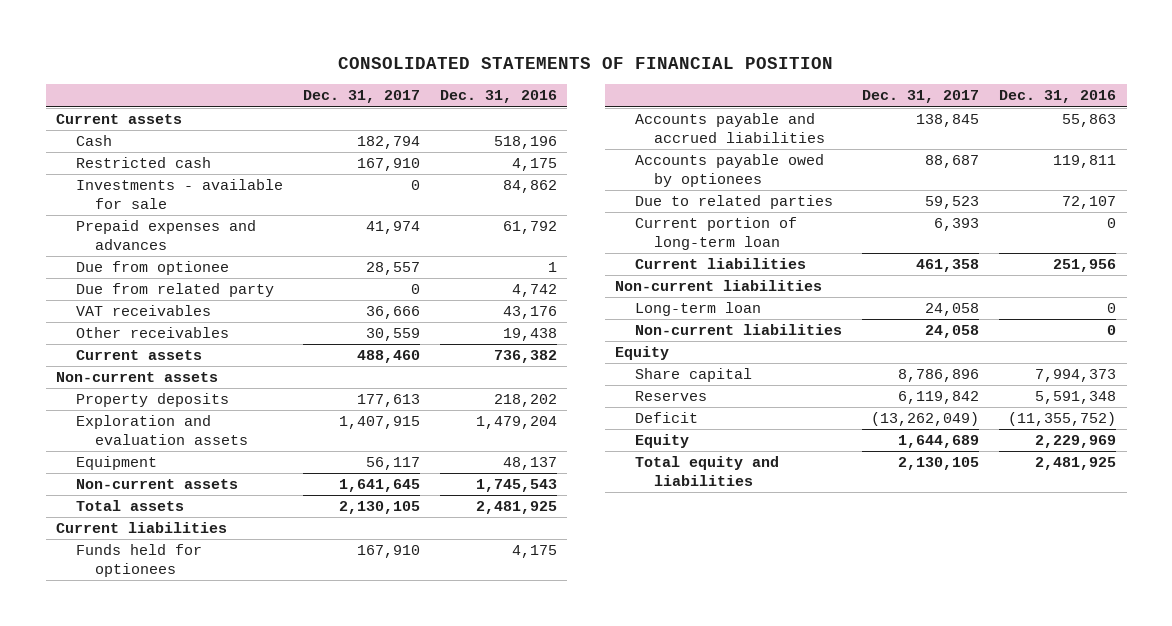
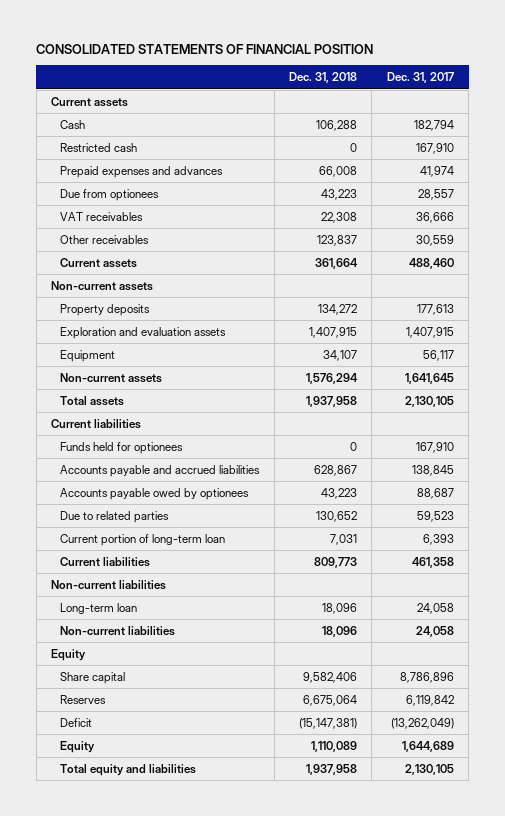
[440,90,558,104] Dec. 31, 2016 -> none
none -> [288,72,357,84] Dec. 31, 2018
[75,179,283,209] Investments - available for sale -> none
[75,283,274,298] Due from related party -> none
[75,261,229,276] Due from optionee -> [60,188,160,201] Due from optionees

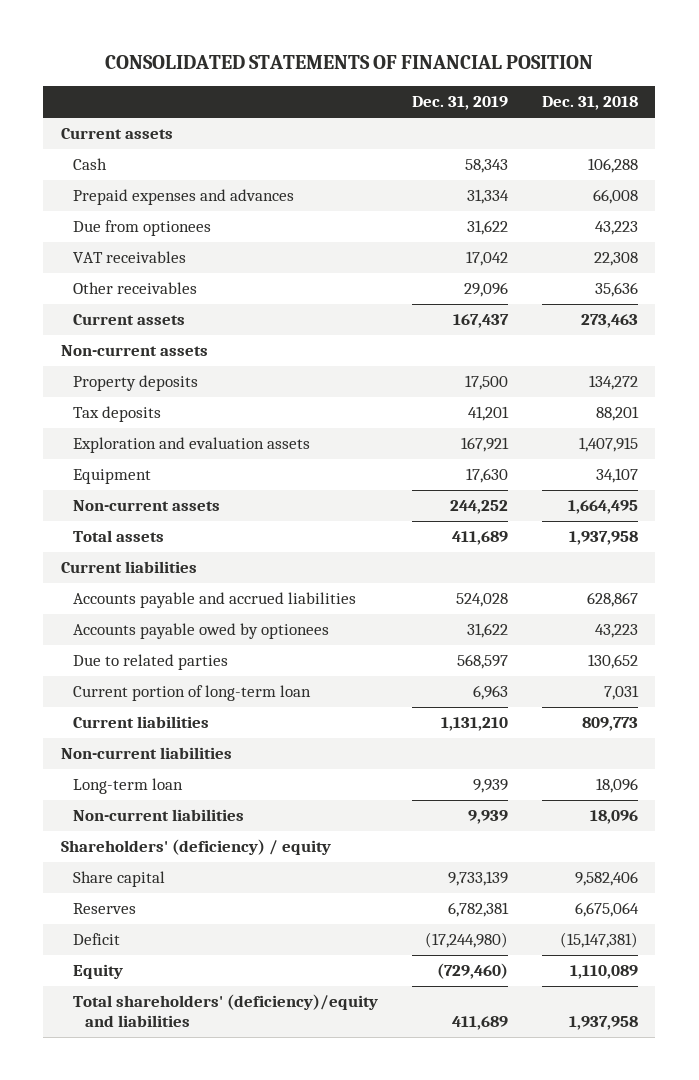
[386,72,454,84] Dec. 31, 2017 -> none
none -> [411,96,508,111] Dec. 31, 2019
[60,142,138,152] Restricted cash -> none
[316,234,357,246] 123,837 -> [595,282,639,298] 35,636
[314,257,358,269] 361,664 -> [581,314,639,329] 273,463
none -> [72,406,161,423] Tax deposits
[305,372,358,384] 1,576,294 -> [568,500,639,515] 1,664,495
[60,441,184,454] Funds held for optionees -> none
[51,648,87,661] Equity -> [60,839,331,856] Shareholders' (deficiency) / equity
[60,763,197,776] Total equity and liabilities -> [72,994,378,1028] Total shareholders' (deficiency)/equity and liabilities

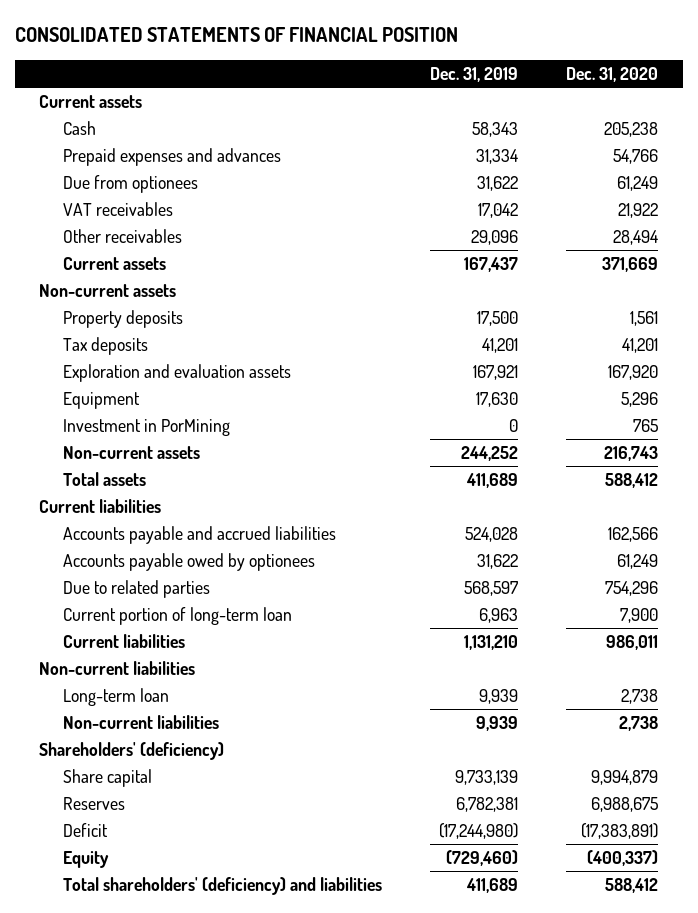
[542,96,639,111] Dec. 31, 2018 -> none
none -> [566,66,659,82] Dec. 31, 2020
none -> [62,419,230,437] Investment in PorMining
[60,839,331,856] Shareholders' (deficiency) / equity -> [39,742,225,761] Shareholders' (deficiency)
[72,994,378,1028] Total shareholders' (deficiency)/equity and liabilities -> [62,877,382,896] Total shareholders' (deficiency) and liabilities

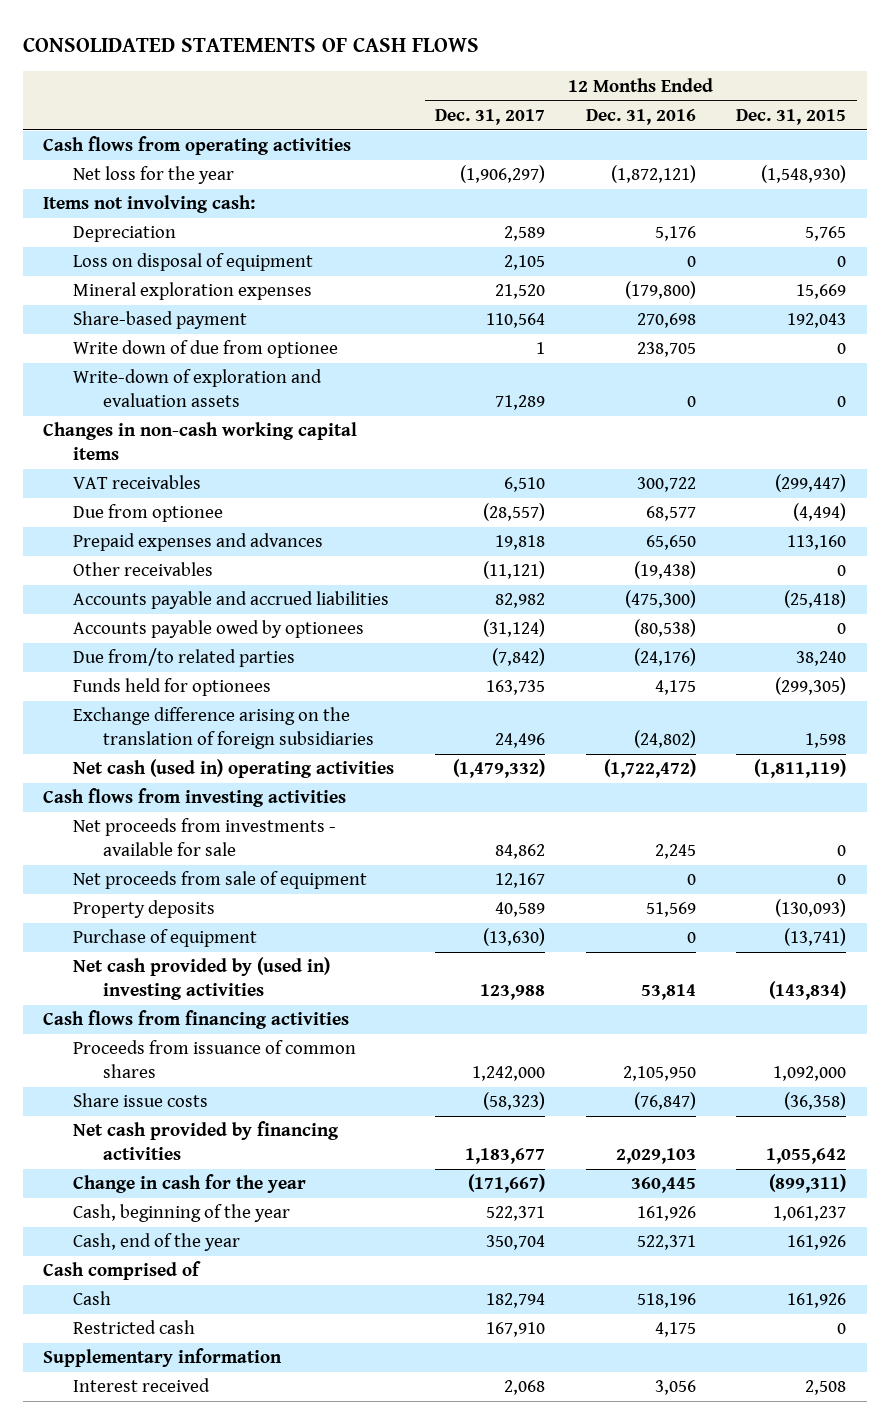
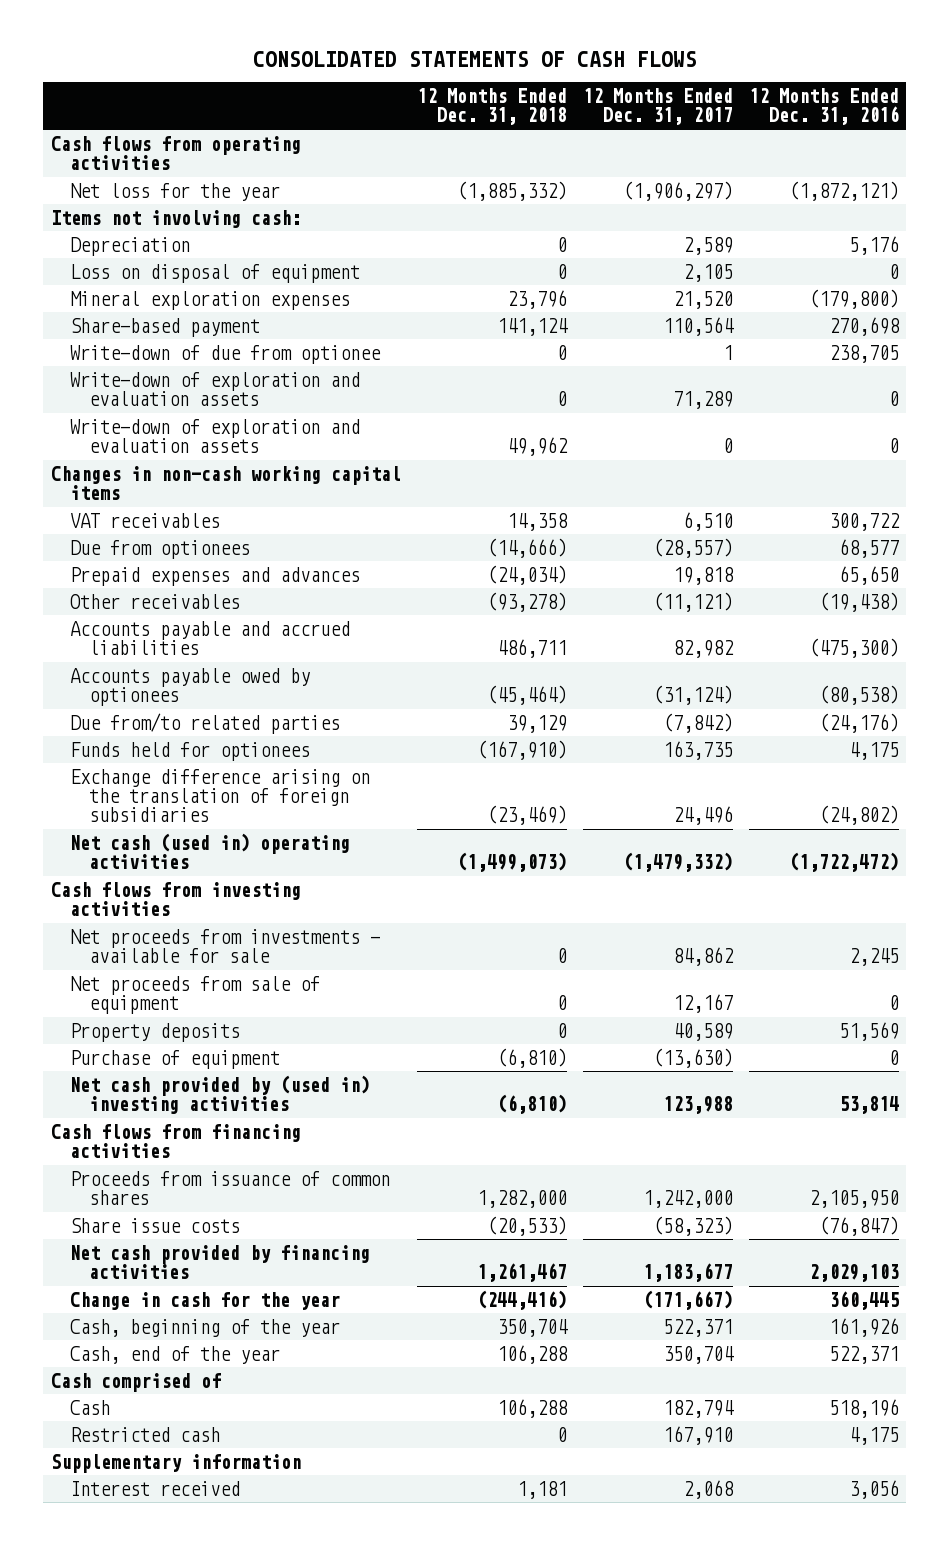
[736,108,847,125] Dec. 31, 2015 -> none
none -> [417,88,568,126] 12 Months Ended Dec. 31, 2018
[73,340,339,359] Write down of due from optionee -> [70,344,382,364] Write-down of due from optionee
none -> [70,418,361,454] Write-down of exploration and evaluation assets
[73,504,224,523] Due from optionee -> [70,539,251,559] Due from optionees

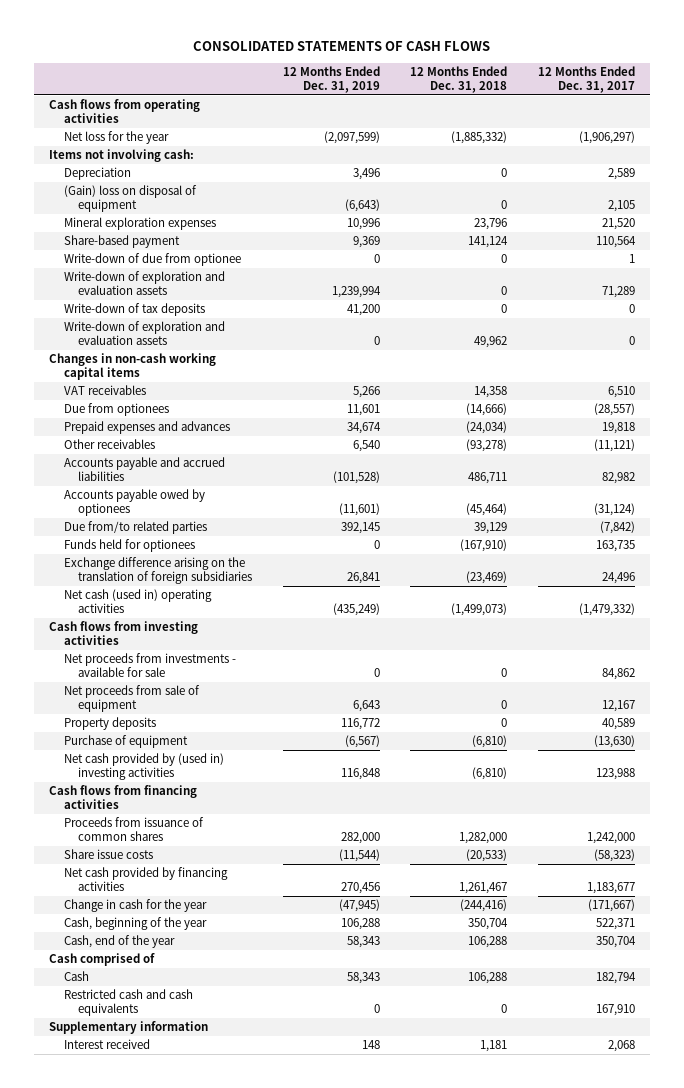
[748,88,899,126] 12 Months Ended Dec. 31, 2016 -> none
none -> [282,65,380,93] 12 Months Ended Dec. 31, 2019
[70,263,361,283] Loss on disposal of equipment -> [63,185,197,213] (Gain) loss on disposal of equipment
none -> [63,303,205,317] Write-down of tax deposits
[70,1426,221,1442] Restricted cash -> [63,989,193,1017] Restricted cash and cash equivalents

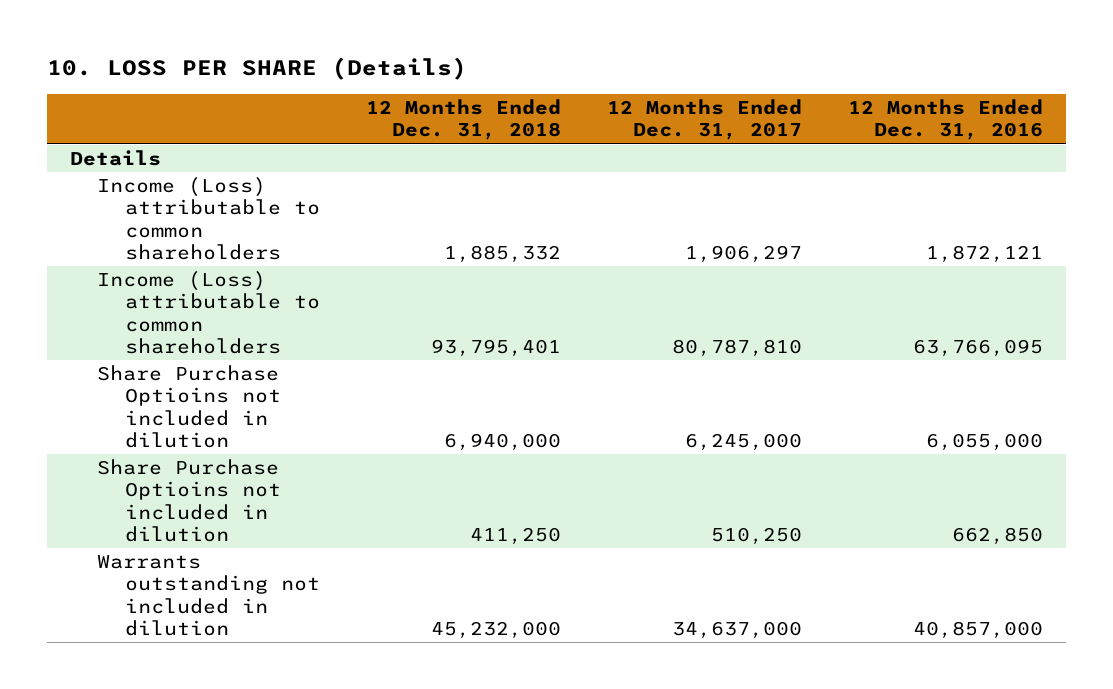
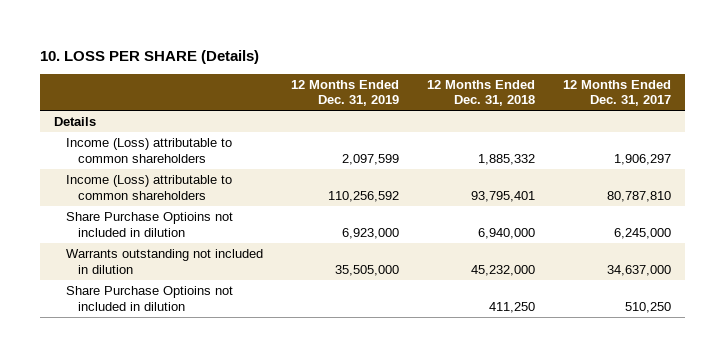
[848,98,1044,141] 12 Months Ended Dec. 31, 2016 -> none
none -> [291,79,400,107] 12 Months Ended Dec. 31, 2019
[97,459,281,543] Share Purchase Optioins not included in dilution -> [66,285,234,311] Share Purchase Optioins not included in dilution

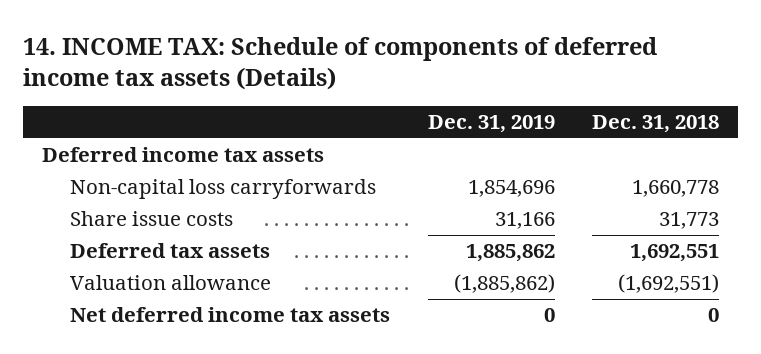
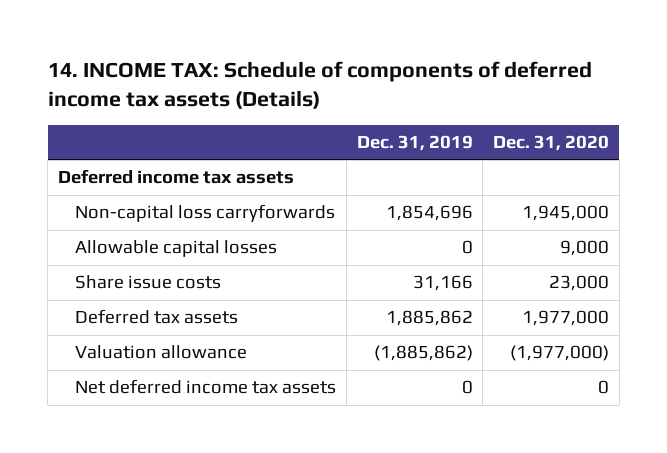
[592,115,720,134] Dec. 31, 2018 -> none
none -> [492,134,609,151] Dec. 31, 2020
none -> [75,240,278,258] Allowable capital losses

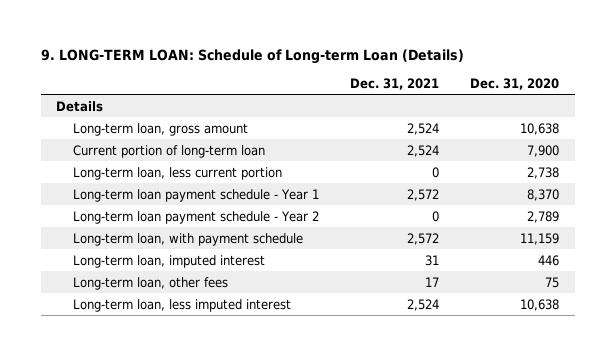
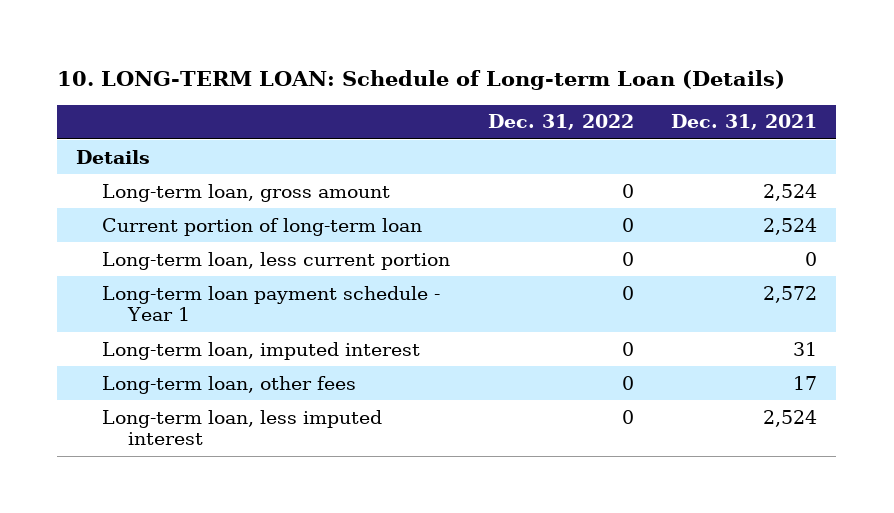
[40,48,464,64] 9. LONG-TERM LOAN: Schedule of Long-term Loan (Details) -> [57,70,786,91] 10. LONG-TERM LOAN: Schedule of Long-term Loan (Details)
[470,77,560,90] Dec. 31, 2020 -> none
none -> [487,114,634,131] Dec. 31, 2022
[72,210,319,224] Long-term loan payment schedule - Year 2 -> none
[72,232,303,246] Long-term loan, with payment schedule -> none

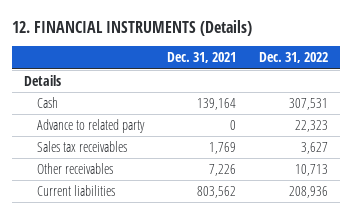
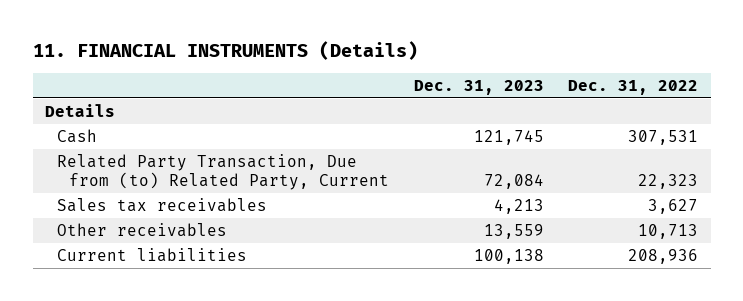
[12,19,253,36] 12. FINANCIAL INSTRUMENTS (Details) -> [32,40,418,60] 11. FINANCIAL INSTRUMENTS (Details)
[167,52,237,64] Dec. 31, 2021 -> none
none -> [413,79,544,95] Dec. 31, 2023
[36,118,145,133] Advance to related party -> [57,154,390,190] Related Party Transaction, Due from (to) Related Party, Current

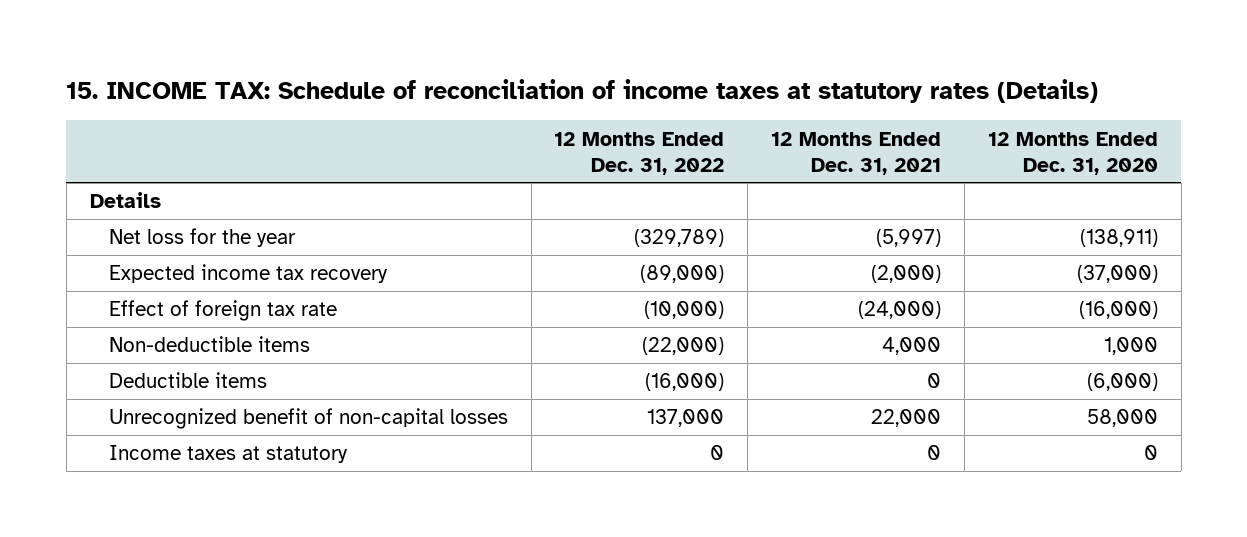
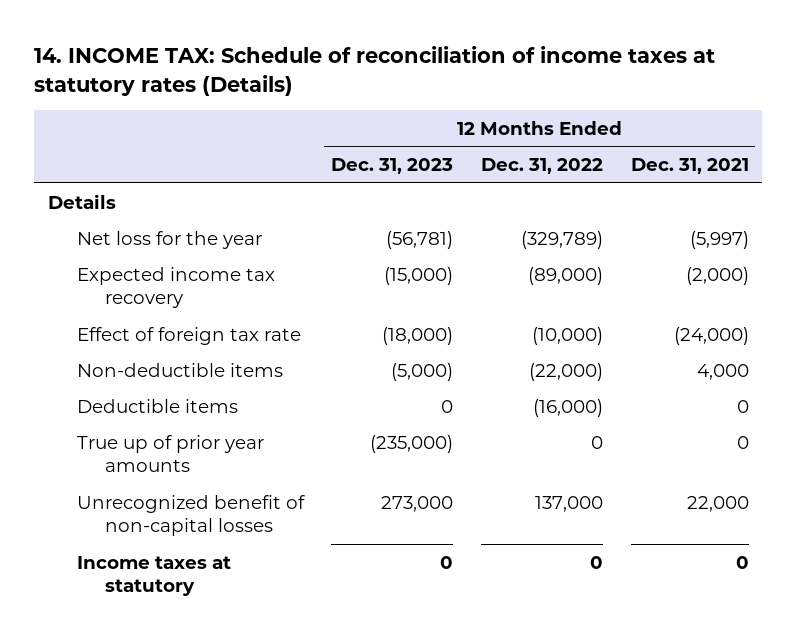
[66,79,1099,104] 15. INCOME TAX: Schedule of reconciliation of income taxes at statutory rates (Details) -> [34,45,716,96] 14. INCOME TAX: Schedule of reconciliation of income taxes at statutory rates (Details)
[987,131,1158,175] 12 Months Ended Dec. 31, 2020 -> none
none -> [331,158,454,175] Dec. 31, 2023
none -> [76,434,264,473] True up of prior year amounts

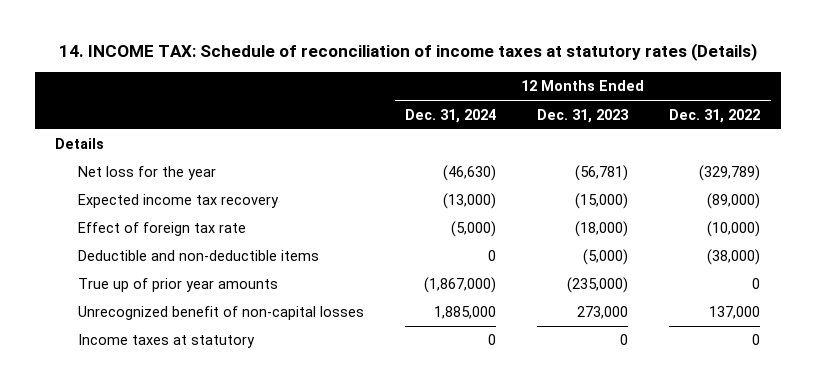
[630,158,749,175] Dec. 31, 2021 -> none
none -> [405,108,497,123] Dec. 31, 2024
[76,398,238,413] Deductible items -> none
[76,362,283,377] Non-deductible items -> [78,250,320,262] Deductible and non-deductible items
[528,362,603,381] (22,000) -> [707,249,761,266] (38,000)

